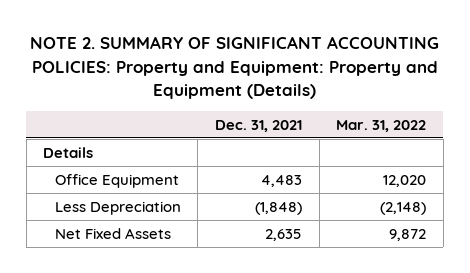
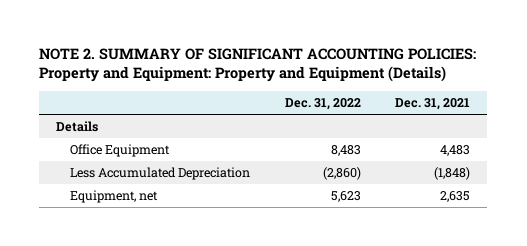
[336,119,427,132] Mar. 31, 2022 -> none
none -> [284,97,361,110] Dec. 31, 2022
[54,200,181,215] Less Depreciation -> [70,167,251,181] Less Accumulated Depreciation
[54,227,171,239] Net Fixed Assets -> [70,190,159,204] Equipment, net

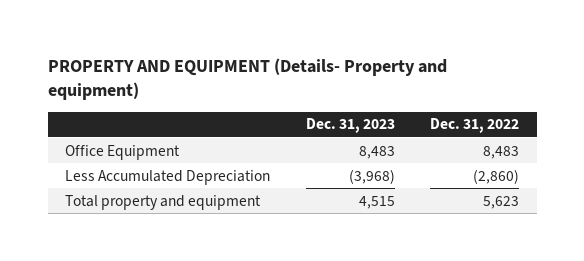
[39,47,477,83] NOTE 2. SUMMARY OF SIGNIFICANT ACCOUNTING POLICIES: Property and Equipment: Property and Equipment (Details) -> [47,57,447,101] PROPERTY AND EQUIPMENT (Details- Property and equipment)
[395,97,471,110] Dec. 31, 2021 -> none
none -> [305,118,395,134] Dec. 31, 2023
[56,121,99,133] Details -> none
[70,190,159,204] Equipment, net -> [65,194,262,210] Total property and equipment

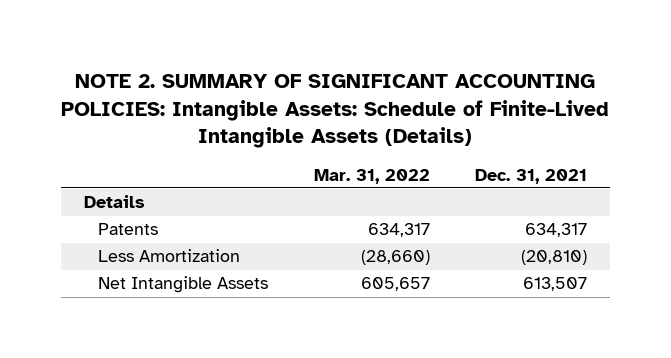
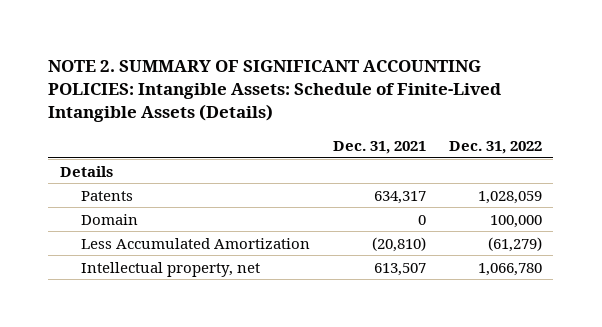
[313,168,430,184] Mar. 31, 2022 -> none
none -> [448,140,542,154] Dec. 31, 2022
none -> [81,213,139,225] Domain
[98,249,241,263] Less Amortization -> [81,237,311,249] Less Accumulated Amortization
[98,276,269,294] Net Intangible Assets -> [81,261,261,277] Intellectual property, net

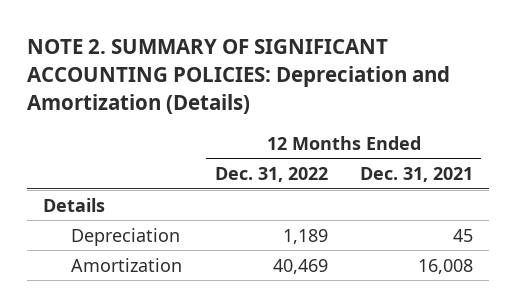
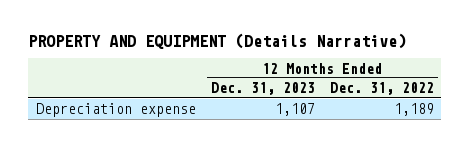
[26,39,450,115] NOTE 2. SUMMARY OF SIGNIFICANT ACCOUNTING POLICIES: Depreciation and Amortization (Details) -> [28,32,407,49] PROPERTY AND EQUIPMENT (Details Narrative)
[360,166,474,182] Dec. 31, 2021 -> none
none -> [210,82,315,96] Dec. 31, 2023
[42,197,105,212] Details -> none
[71,257,183,272] Amortization -> none
[71,227,181,246] Depreciation -> [35,103,196,118] Depreciation expense

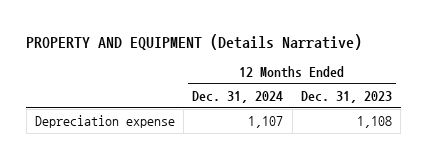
[329,82,434,96] Dec. 31, 2022 -> none
none -> [192,91,284,104] Dec. 31, 2024
[274,103,315,117] 1,107 -> [356,116,392,129] 1,108

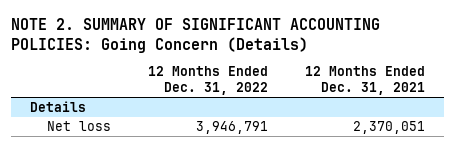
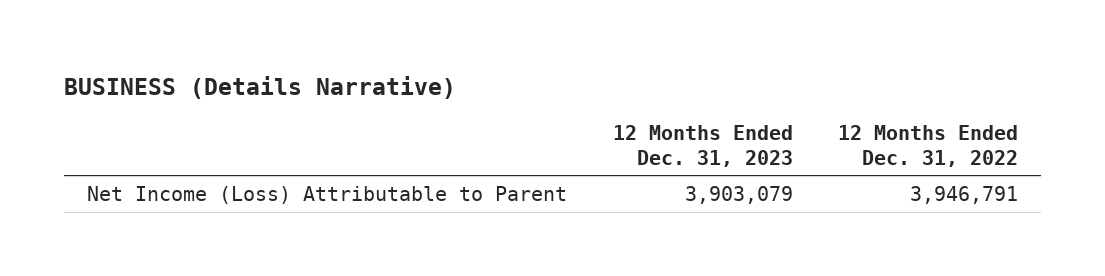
[11,18,381,53] NOTE 2. SUMMARY OF SIGNIFICANT ACCOUNTING POLICIES: Going Concern (Details) -> [64,76,457,100] BUSINESS (Details Narrative)
[305,66,426,96] 12 Months Ended Dec. 31, 2021 -> none
none -> [612,124,793,167] 12 Months Ended Dec. 31, 2023
[29,101,86,113] Details -> none
[46,121,111,132] Net loss -> [87,186,568,205] Net Income (Loss) Attributable to Parent

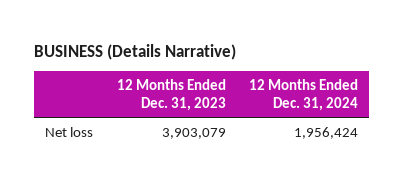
[838,124,1019,167] 12 Months Ended Dec. 31, 2022 -> none
none -> [248,79,358,112] 12 Months Ended Dec. 31, 2024
[87,186,568,205] Net Income (Loss) Attributable to Parent -> [45,126,94,137] Net loss

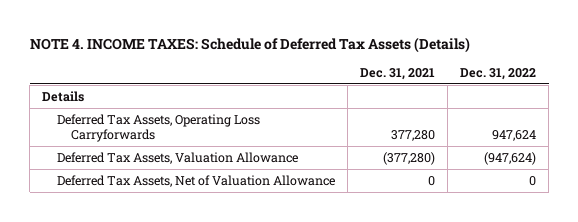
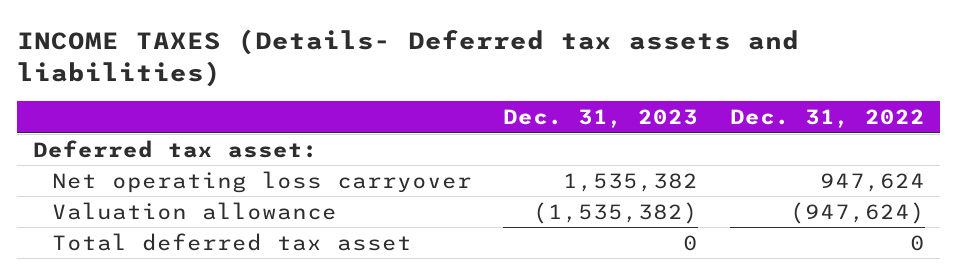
[29,37,470,54] NOTE 4. INCOME TAXES: Schedule of Deferred Tax Assets (Details) -> [17,29,800,87] INCOME TAXES (Details- Deferred tax assets and liabilities)
[359,68,435,81] Dec. 31, 2021 -> none
none -> [503,109,699,129] Dec. 31, 2023
[42,90,85,102] Details -> none
none -> [33,139,319,158] Deferred tax asset:
[56,113,260,143] Deferred Tax Assets, Operating Loss Carryforwards -> [51,170,472,193] Net operating loss carryover
[56,151,298,164] Deferred Tax Assets, Valuation Allowance -> [51,201,337,220] Valuation allowance
[56,174,335,187] Deferred Tax Assets, Net of Valuation Allowance -> [51,232,412,251] Total deferred tax asset

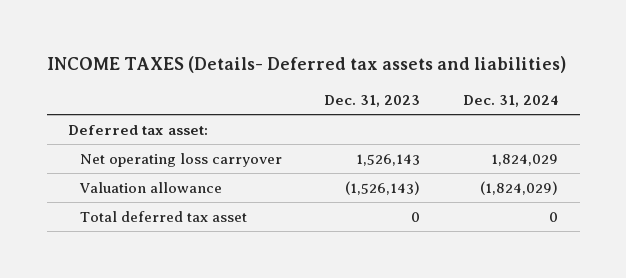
[729,109,925,129] Dec. 31, 2022 -> none
none -> [463,94,559,107] Dec. 31, 2024
[563,172,699,192] 1,535,382 -> [356,153,421,166] 1,526,143
[533,201,699,224] (1,535,382) -> [345,180,421,195] (1,526,143)

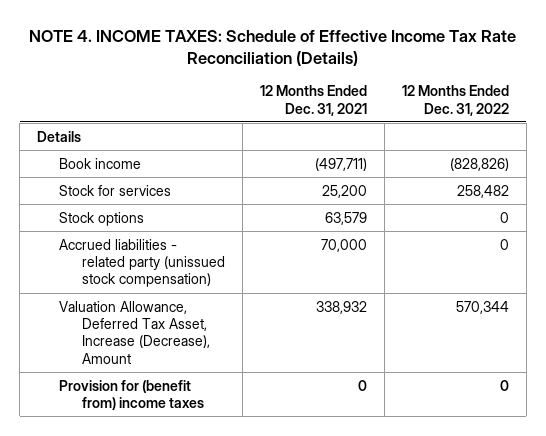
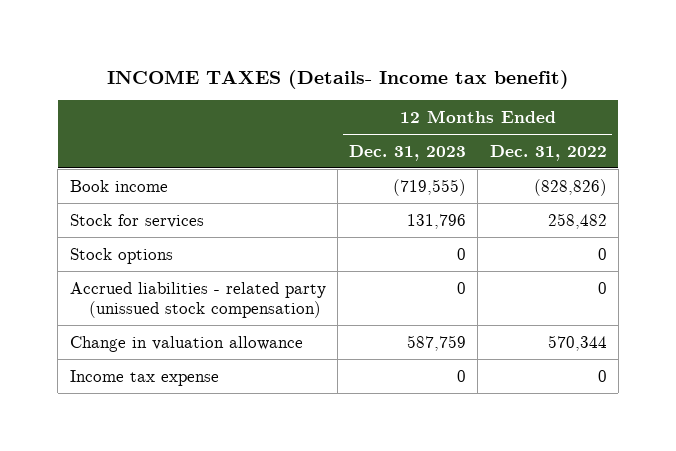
[28,29,516,66] NOTE 4. INCOME TAXES: Schedule of Effective Income Tax Rate Reconciliation (Details) -> [107,69,570,89] INCOME TAXES (Details- Income tax benefit)
[259,85,367,116] 12 Months Ended Dec. 31, 2021 -> none
none -> [349,144,467,161] Dec. 31, 2023
[36,130,81,142] Details -> none
[59,300,210,364] Valuation Allowance, Deferred Tax Asset, Increase (Decrease), Amount -> [69,335,303,352] Change in valuation allowance
[59,379,204,410] Provision for (benefit from) income taxes -> [69,369,219,386] Income tax expense

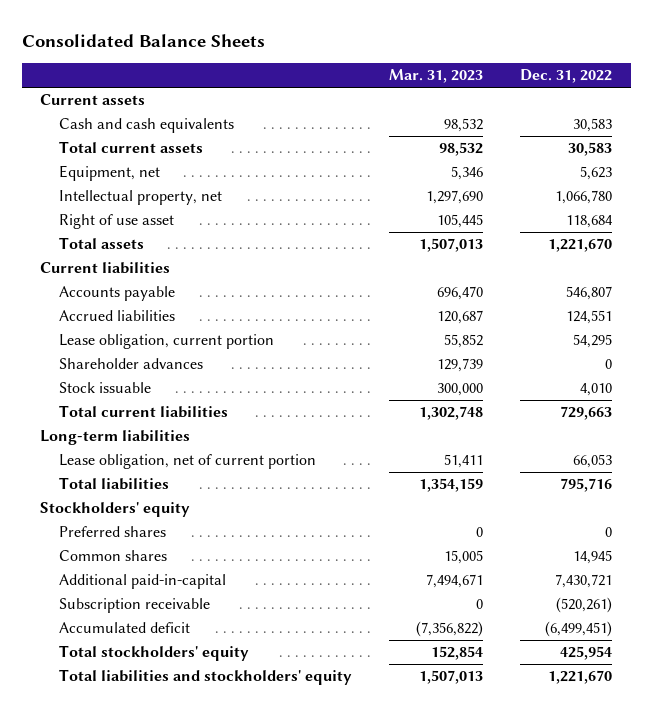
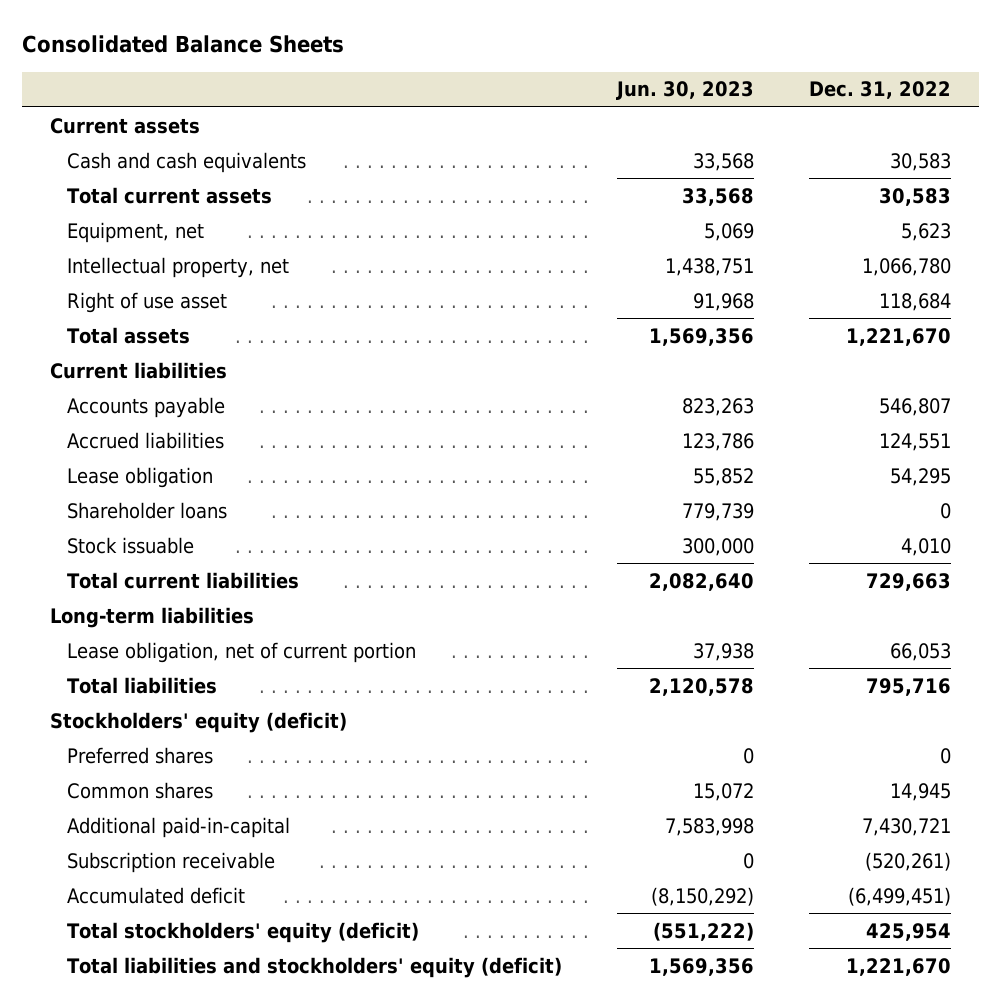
[389,69,484,84] Mar. 31, 2023 -> none
none -> [615,81,754,101] Jun. 30, 2023
[59,334,275,350] Lease obligation, current portion -> [66,466,213,488] Lease obligation
[59,358,204,370] Shareholder advances -> [66,501,227,519] Shareholder loans
[40,502,191,518] Stockholders' equity -> [49,711,347,733] Stockholders' equity (deficit)
[59,645,250,662] Total stockholders' equity -> [66,921,419,943] Total stockholders' equity (deficit)
[59,669,353,686] Total liabilities and stockholders' equity -> [66,956,562,978] Total liabilities and stockholders' equity (deficit)

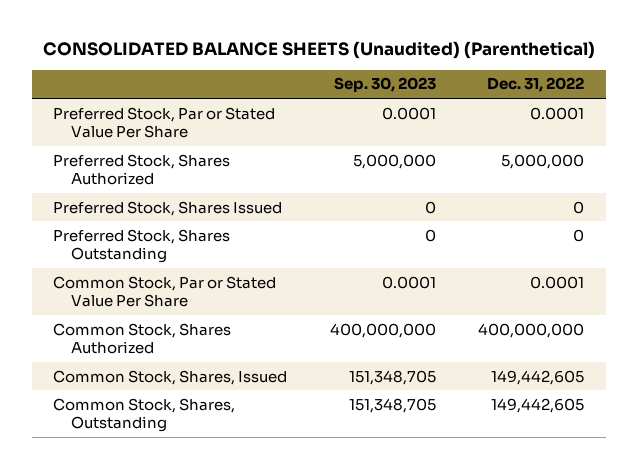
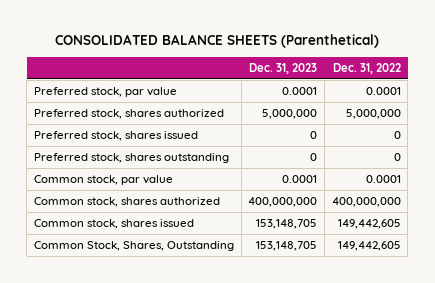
[42,40,595,59] CONSOLIDATED BALANCE SHEETS (Unaudited) (Parenthetical) -> [55,33,380,48] CONSOLIDATED BALANCE SHEETS (Parenthetical)
[333,77,436,93] Sep. 30, 2023 -> none
none -> [249,62,318,74] Dec. 31, 2023
[52,106,275,139] Preferred Stock, Par or Stated Value Per Share -> [33,87,177,98] Preferred stock, par value
[52,153,230,186] Preferred Stock, Shares Authorized -> [33,109,224,120] Preferred stock, shares authorized
[52,200,282,216] Preferred Stock, Shares Issued -> [33,131,198,142] Preferred stock, shares issued
[52,228,230,264] Preferred Stock, Shares Outstanding -> [33,153,229,164] Preferred stock, shares outstanding
[52,275,276,308] Common Stock, Par or Stated Value Per Share -> [33,175,173,186] Common stock, par value
[52,322,231,355] Common Stock, Shares Authorized -> [33,197,220,208] Common stock, shares authorized
[52,369,287,385] Common Stock, Shares, Issued -> [33,219,194,230] Common stock, shares issued

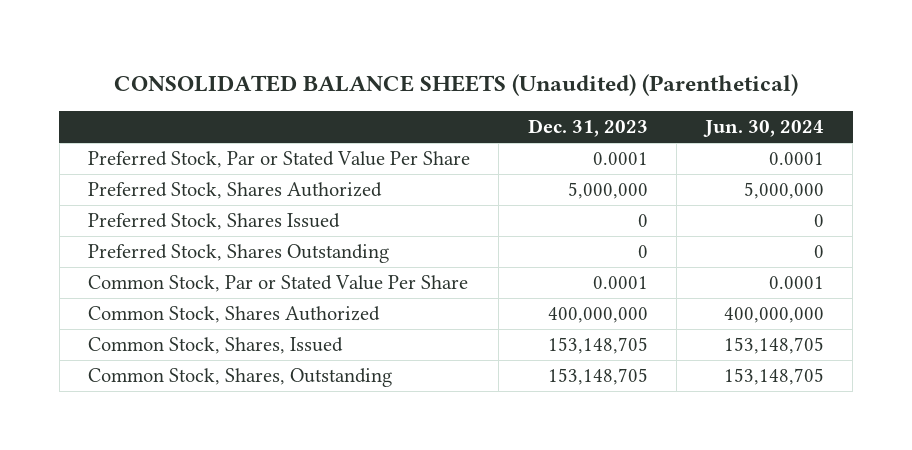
[55,33,380,48] CONSOLIDATED BALANCE SHEETS (Parenthetical) -> [114,73,799,96] CONSOLIDATED BALANCE SHEETS (Unaudited) (Parenthetical)
[332,62,401,74] Dec. 31, 2022 -> none
none -> [703,120,825,138] Jun. 30, 2024
[33,87,177,98] Preferred stock, par value -> [88,151,471,169] Preferred Stock, Par or Stated Value Per Share
[33,109,224,120] Preferred stock, shares authorized -> [88,182,383,200] Preferred Stock, Shares Authorized
[33,131,198,142] Preferred stock, shares issued -> [88,213,341,231] Preferred Stock, Shares Issued
[33,153,229,164] Preferred stock, shares outstanding -> [88,244,390,264] Preferred Stock, Shares Outstanding
[33,175,173,186] Common stock, par value -> [88,275,469,293] Common Stock, Par or Stated Value Per Share
[33,197,220,208] Common stock, shares authorized -> [88,306,381,324] Common Stock, Shares Authorized
[33,219,194,230] Common stock, shares issued -> [88,337,344,355] Common Stock, Shares, Issued

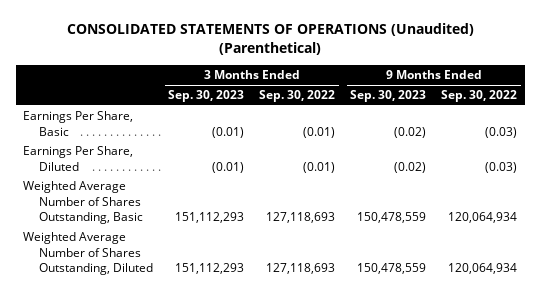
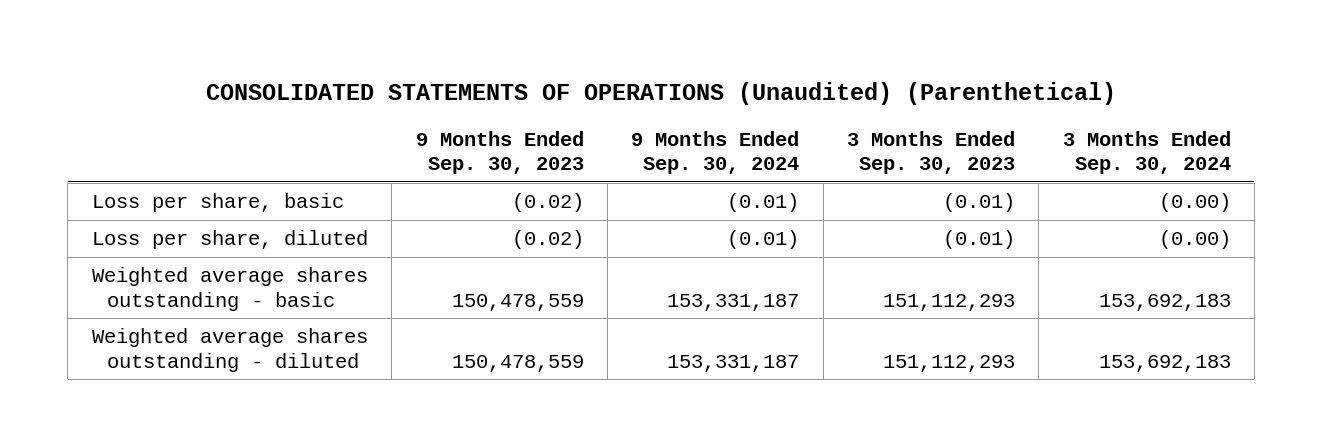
[259,90,336,103] Sep. 30, 2022 -> none
[441,90,518,103] Sep. 30, 2022 -> none
none -> [631,130,800,174] 9 Months Ended Sep. 30, 2024
none -> [1062,130,1231,174] 3 Months Ended Sep. 30, 2024
[23,111,134,136] Earnings Per Share, Basic -> [91,193,344,213] Loss per share, basic
[23,146,134,171] Earnings Per Share, Diluted -> [91,230,368,250] Loss per share, diluted
[23,181,144,224] Weighted Average Number of Shares Outstanding, Basic -> [91,267,368,311] Weighted average shares outstanding - basic
[23,232,154,275] Weighted Average Number of Shares Outstanding, Diluted -> [91,328,368,372] Weighted average shares outstanding - diluted

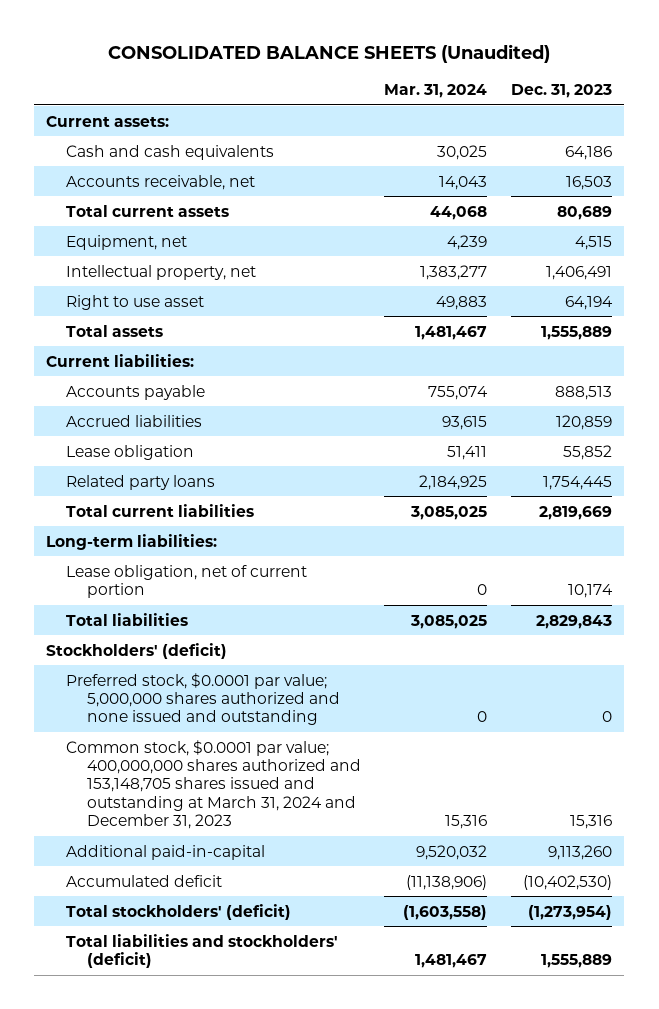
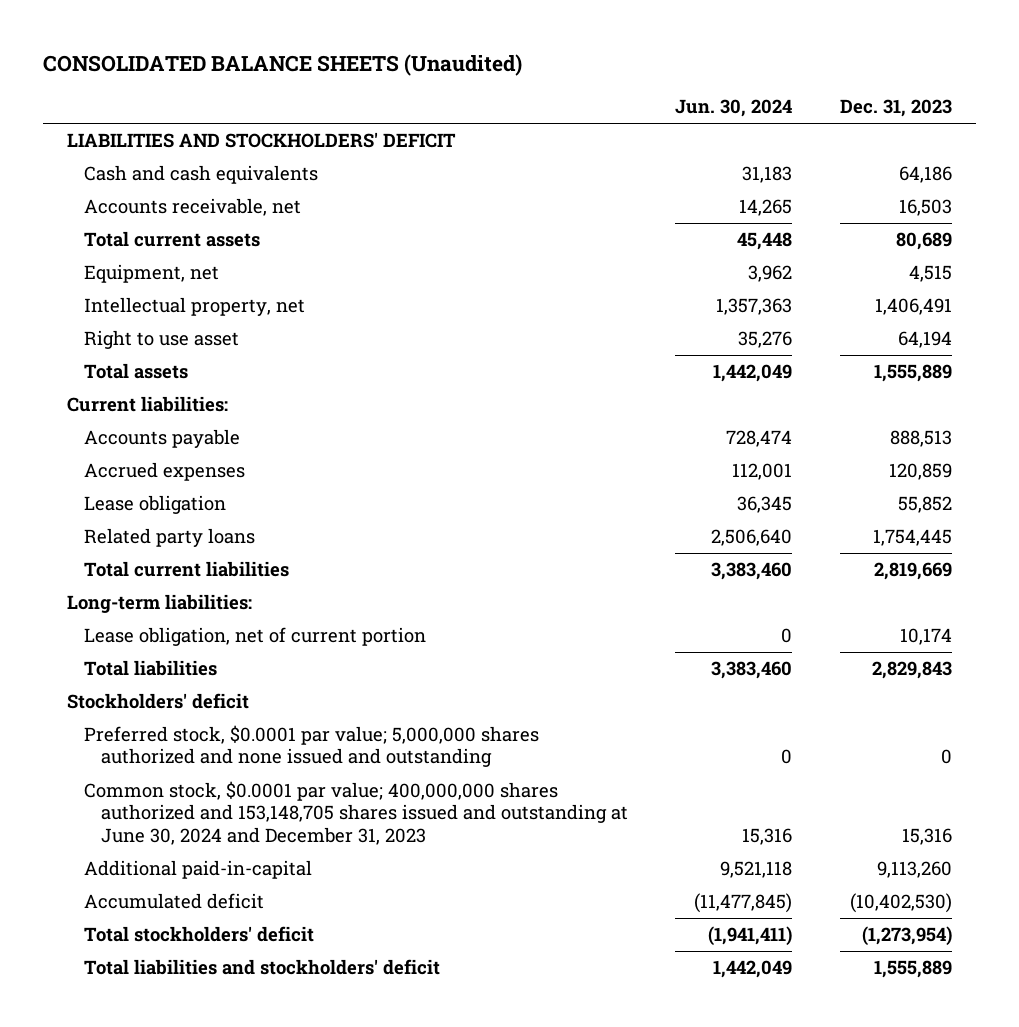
[384,83,488,98] Mar. 31, 2024 -> none
none -> [675,99,793,118] Jun. 30, 2024
[46,115,170,127] Current assets: -> none
none -> [66,132,456,149] LIABILITIES AND STOCKHOLDERS' DEFICIT
[66,414,203,427] Accrued liabilities -> [83,462,245,482] Accrued expenses
[46,642,228,659] Stockholders' (deficit) -> [66,693,249,710] Stockholders' deficit
[66,739,361,830] Common stock, $0.0001 par value; 400,000,000 shares authorized and 153,148,705 shares issued and outstanding at March 31, 2024 and December 31, 2023 -> [83,781,628,845] Common stock, $0.0001 par value; 400,000,000 shares authorized and 153,148,705 shares issued and outstanding at June 30, 2024 and December 31, 2023
[66,903,292,920] Total stockholders' (deficit) -> [83,926,314,943] Total stockholders' deficit
[66,933,339,968] Total liabilities and stockholders' (deficit) -> [83,959,440,976] Total liabilities and stockholders' deficit

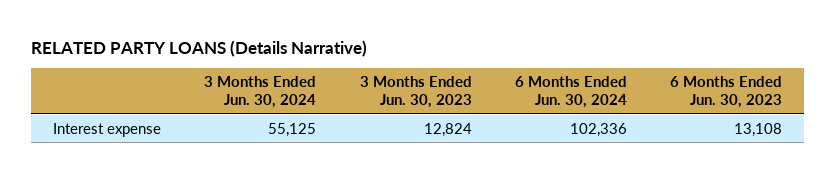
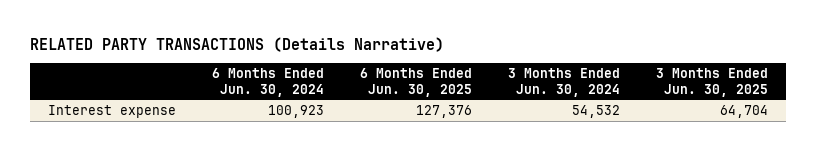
[30,39,367,57] RELATED PARTY LOANS (Details Narrative) -> [29,37,444,53] RELATED PARTY TRANSACTIONS (Details Narrative)
[359,76,472,109] 3 Months Ended Jun. 30, 2023 -> none
[670,76,783,109] 6 Months Ended Jun. 30, 2023 -> none
none -> [359,68,472,97] 6 Months Ended Jun. 30, 2025
none -> [656,68,769,97] 3 Months Ended Jun. 30, 2025
[268,123,317,138] 55,125 -> [572,104,621,118] 54,532
[569,123,627,138] 102,336 -> [267,104,324,118] 100,923

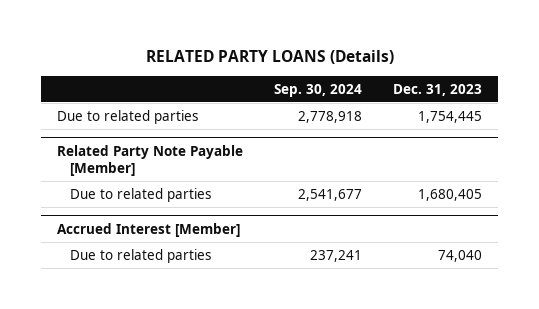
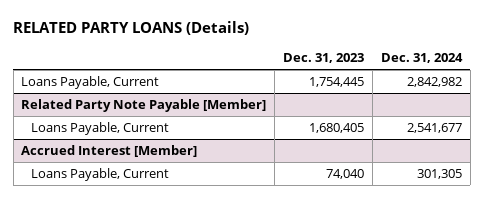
[274,83,363,97] Sep. 30, 2024 -> none
none -> [381,53,464,64] Dec. 31, 2024
[56,109,198,124] Due to related parties -> [21,76,160,90] Loans Payable, Current
[69,187,211,202] Due to related parties -> [30,122,169,136] Loans Payable, Current
[69,248,211,263] Due to related parties -> [30,168,169,182] Loans Payable, Current

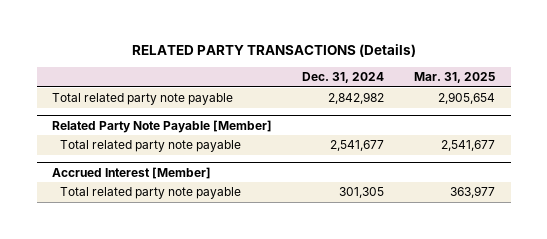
[13,21,250,36] RELATED PARTY LOANS (Details) -> [131,44,416,58] RELATED PARTY TRANSACTIONS (Details)
[283,53,365,64] Dec. 31, 2023 -> none
none -> [414,72,496,84] Mar. 31, 2025
[21,76,160,90] Loans Payable, Current -> [51,93,233,106] Total related party note payable
[30,122,169,136] Loans Payable, Current -> [60,140,242,153] Total related party note payable
[30,168,169,182] Loans Payable, Current -> [60,187,242,200] Total related party note payable

